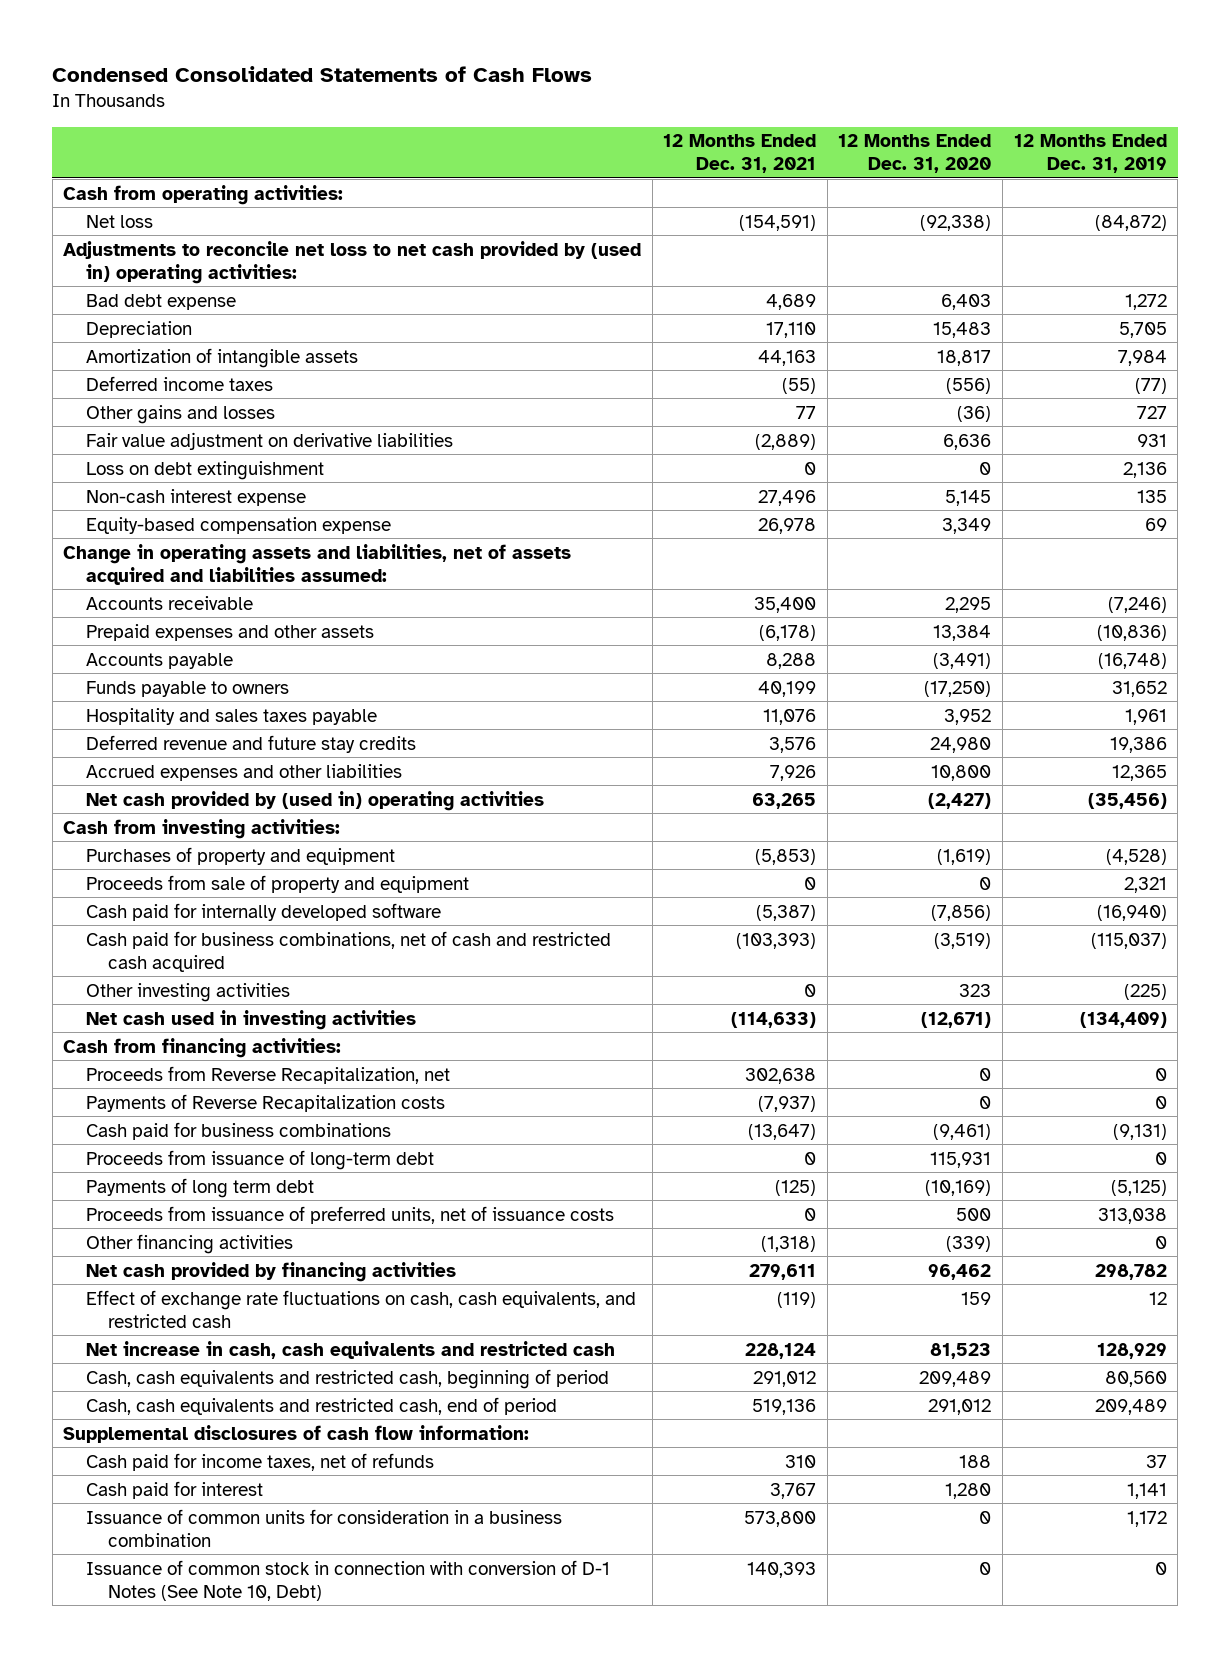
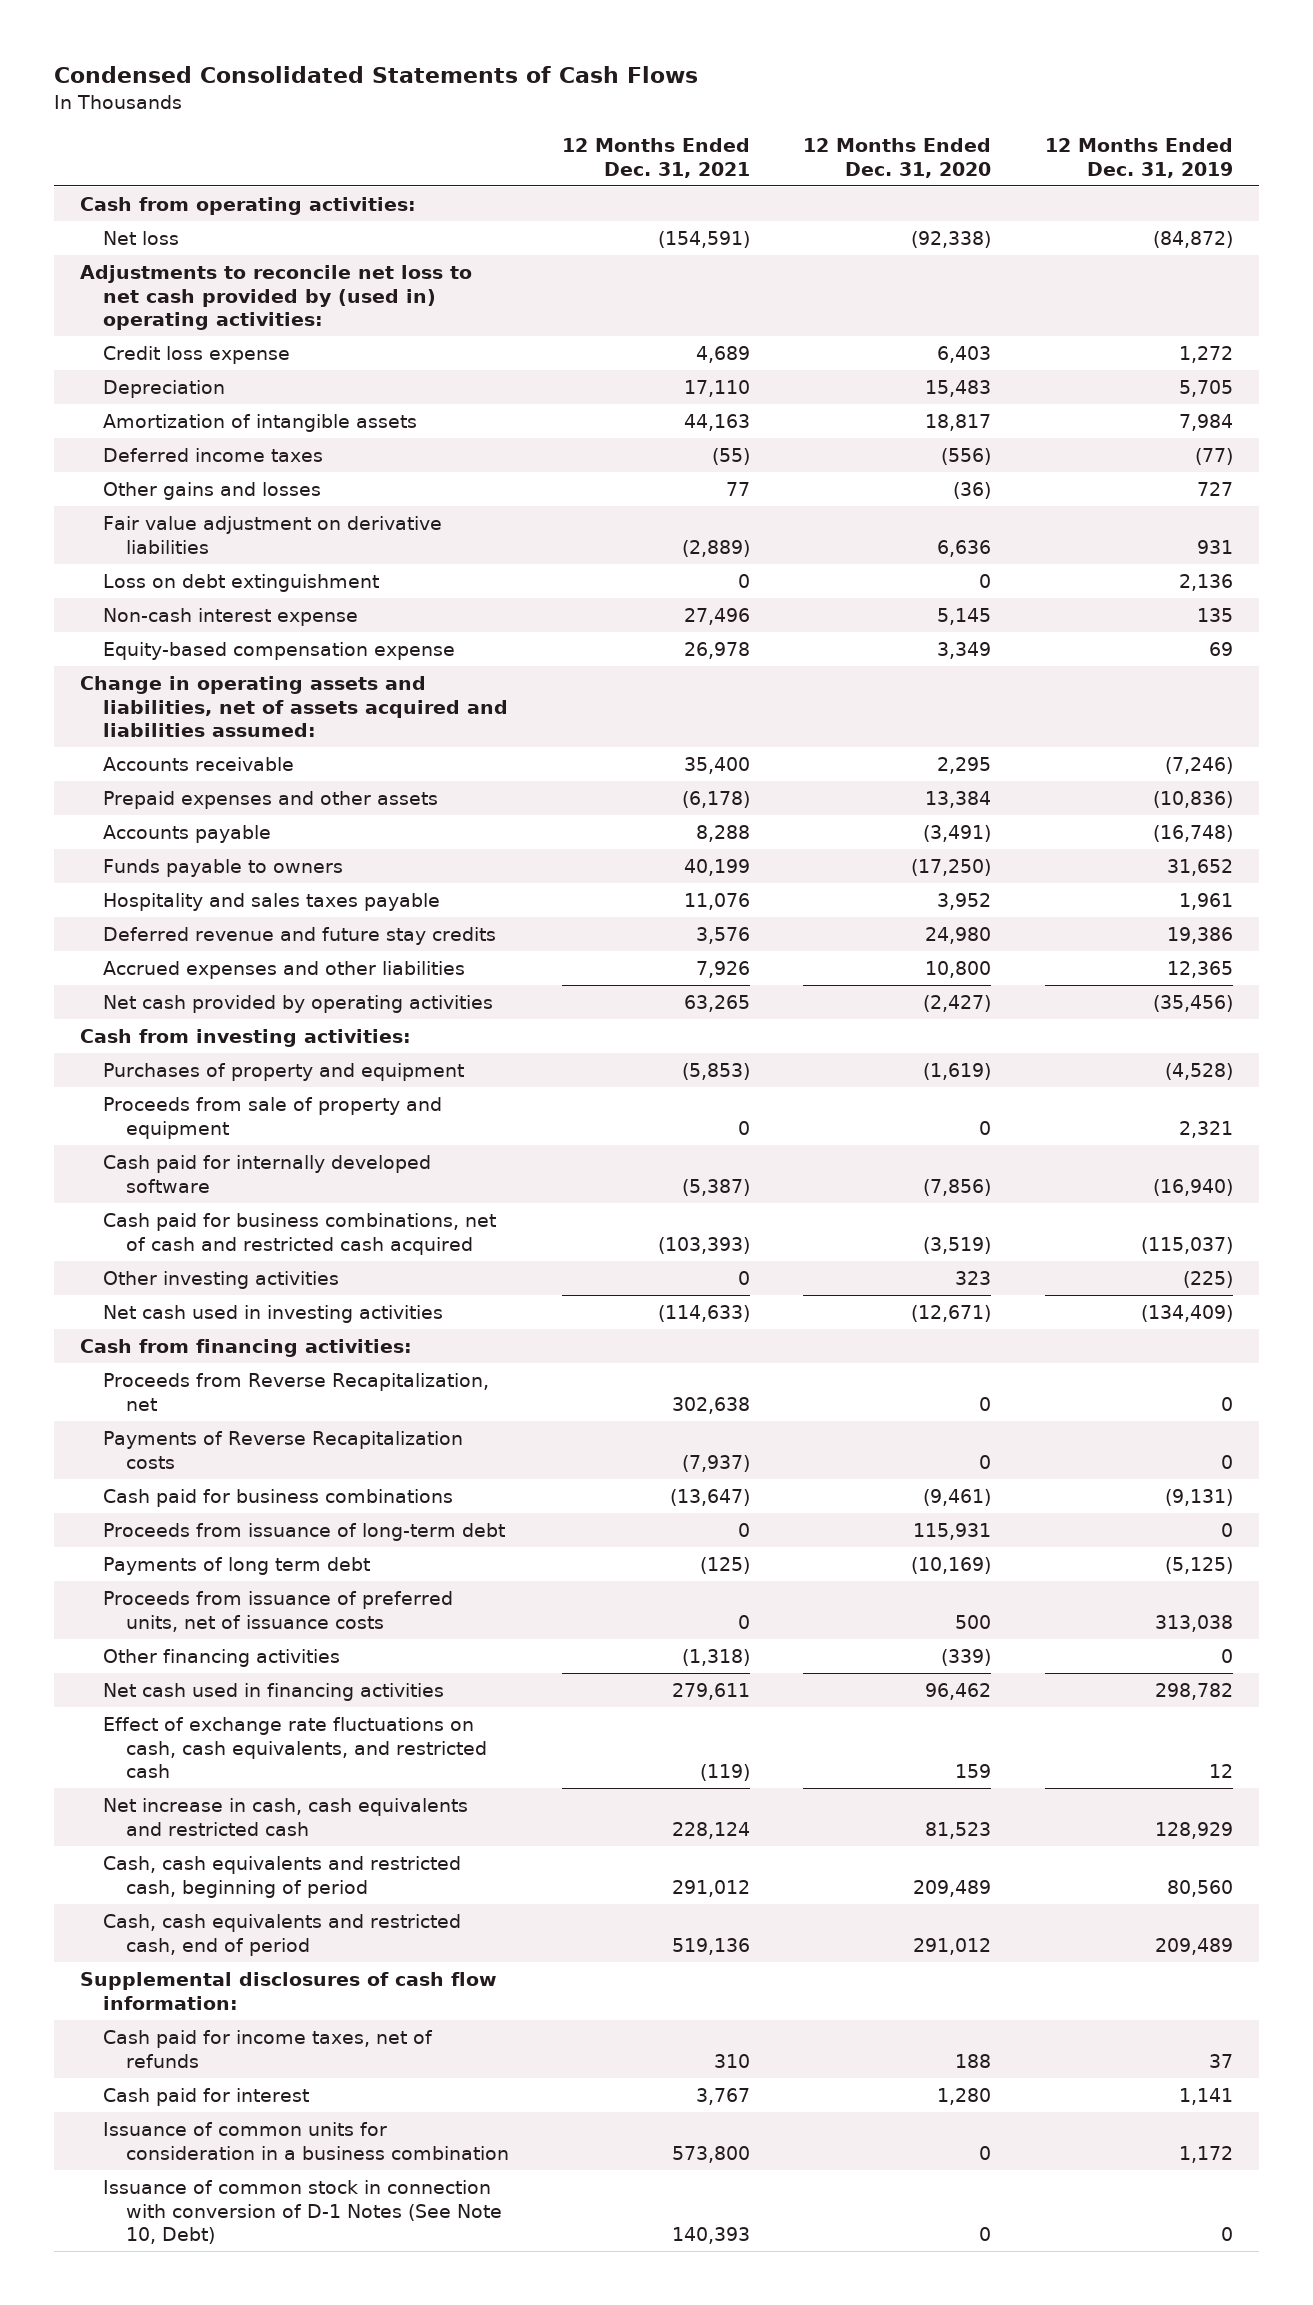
[85,293,236,310] Bad debt expense -> [103,345,291,364] Credit loss expense
[85,790,544,811] Net cash provided by (used in) operating activities -> [103,994,494,1013] Net cash provided by operating activities
[85,1261,456,1282] Net cash provided by financing activities -> [103,1682,445,1701] Net cash used in financing activities

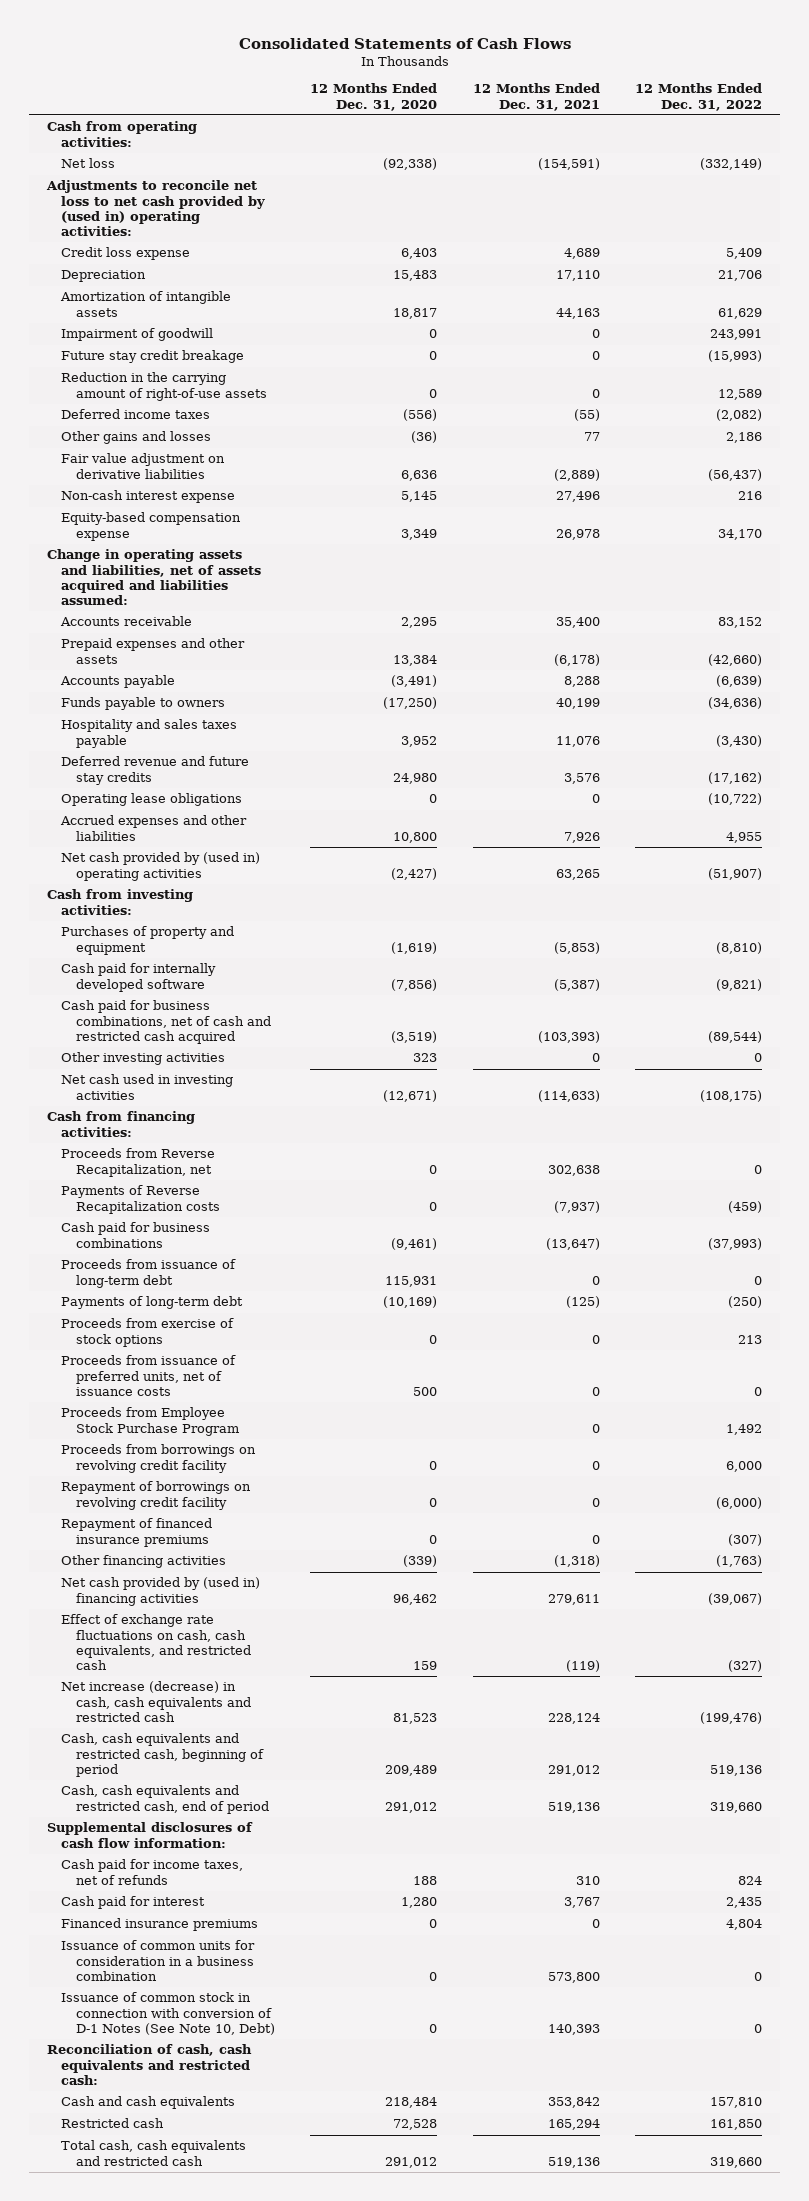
[53,66,698,84] Condensed Consolidated Statements of Cash Flows -> [238,37,571,49] Consolidated Statements of Cash Flows
[1044,138,1233,178] 12 Months Ended Dec. 31, 2019 -> none
none -> [634,83,762,111] 12 Months Ended Dec. 31, 2022
none -> [61,328,214,342] Impairment of goodwill
none -> [61,350,245,364] Future stay credit breakage
none -> [61,372,267,401] Reduction in the carrying amount of right-of-use assets
[103,573,380,592] Loss on debt extinguishment -> none
none -> [61,793,243,807] Operating lease obligations
[103,994,494,1013] Net cash provided by operating activities -> [61,852,261,881] Net cash provided by (used in) operating activities
[103,1096,443,1139] Proceeds from sale of property and equipment -> none
[103,1556,371,1575] Payments of long term debt -> [61,1296,244,1310] Payments of long-term debt
none -> [61,1318,235,1347] Proceeds from exercise of stock options
none -> [61,1407,239,1436] Proceeds from Employee Stock Purchase Program
none -> [61,1444,257,1473] Proceeds from borrowings on revolving credit facility
none -> [61,1481,252,1510] Repayment of borrowings on revolving credit facility
none -> [61,1518,213,1547] Repayment of financed insurance premiums
[103,1682,445,1701] Net cash used in financing activities -> [61,1577,261,1606] Net cash provided by (used in) financing activities
[103,1797,469,1836] Net increase in cash, cash equivalents and restricted cash -> [61,1681,251,1722] Net increase (decrease) in cash, cash equivalents and restricted cash
none -> [61,1918,259,1932] Financed insurance premiums
none -> [47,2044,253,2085] Reconciliation of cash, cash equivalents and restricted cash:
none -> [61,2096,236,2110] Cash and cash equivalents
none -> [61,2118,165,2129] Restricted cash
none -> [61,2140,247,2166] Total cash, cash equivalents and restricted cash

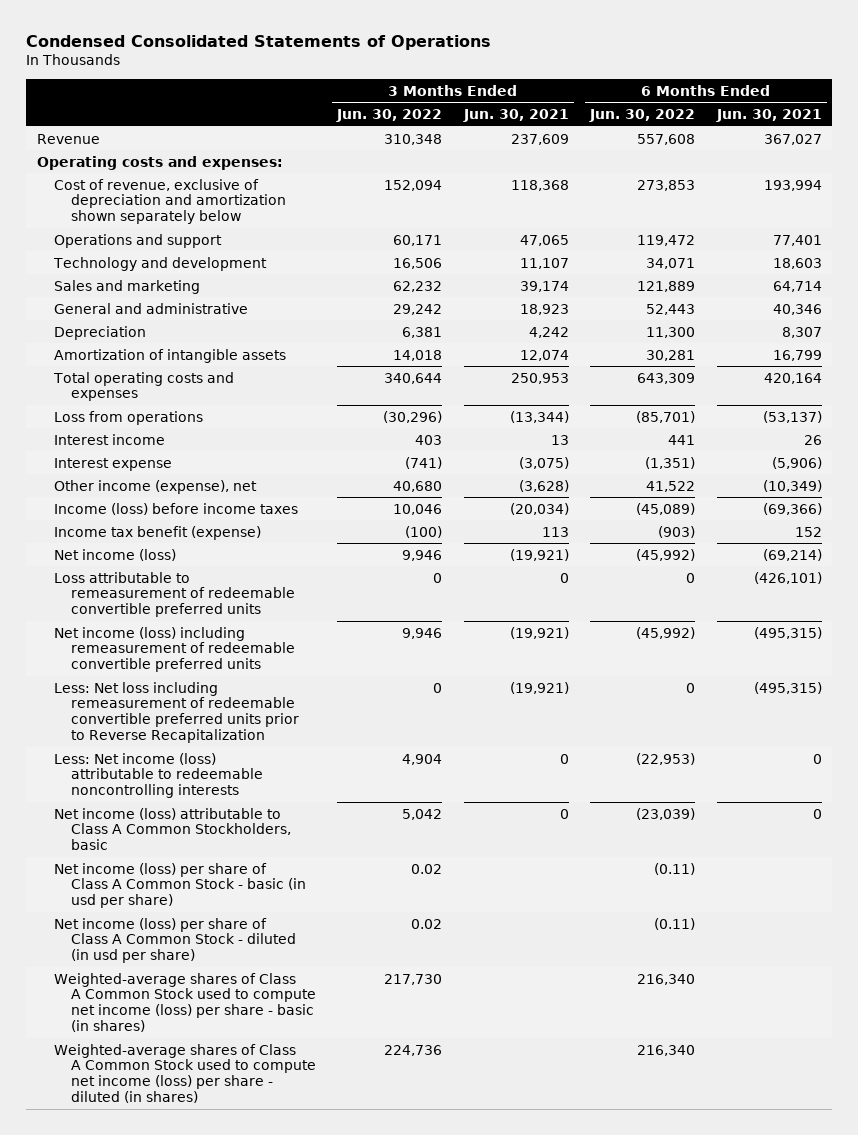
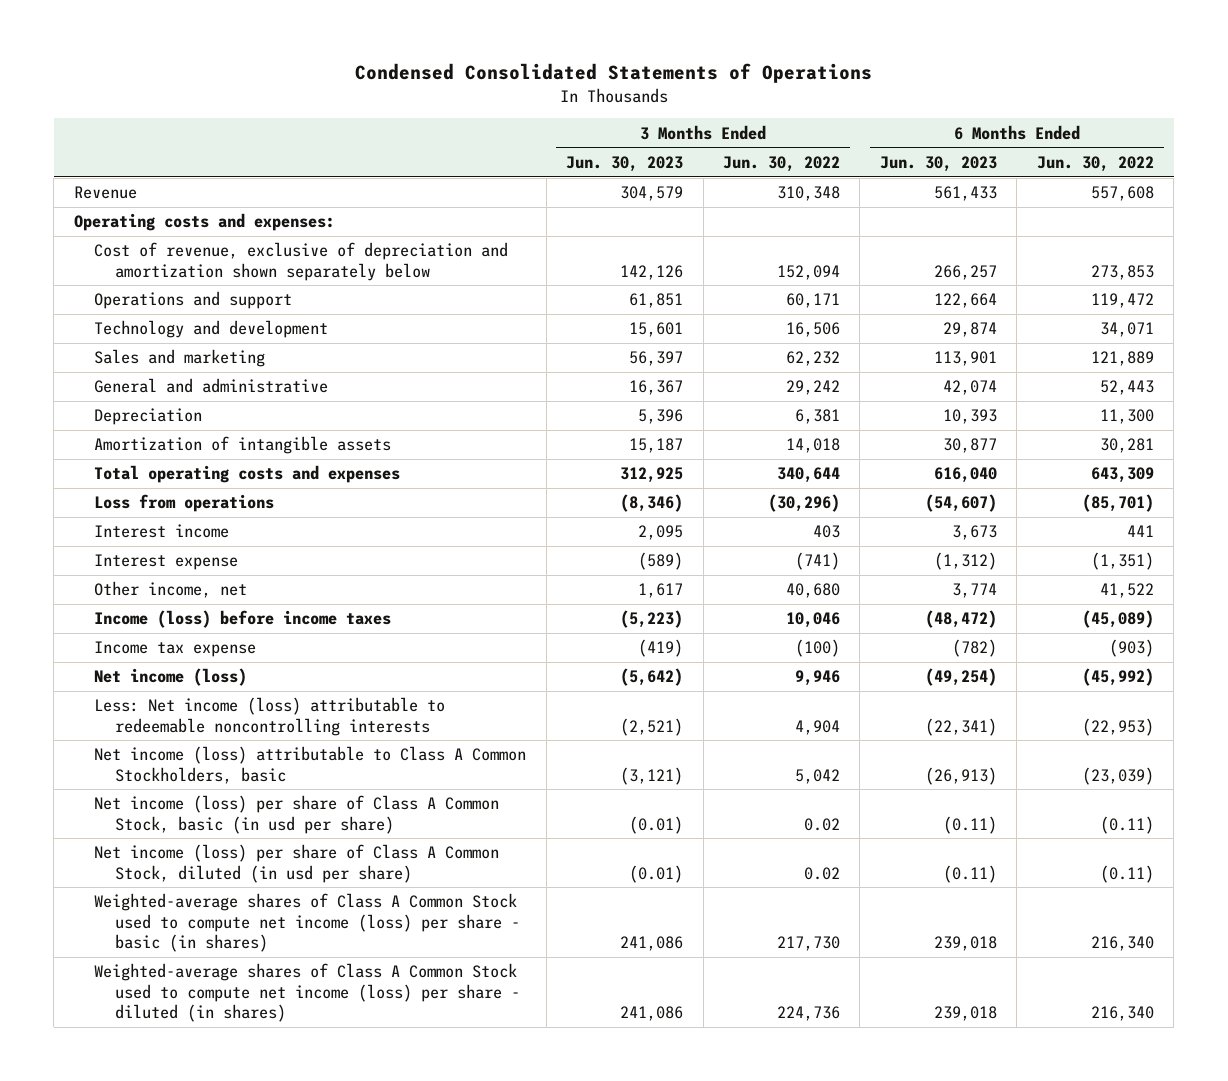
[462,108,569,122] Jun. 30, 2021 -> none
[715,108,822,122] Jun. 30, 2021 -> none
none -> [566,156,684,173] Jun. 30, 2023
none -> [879,156,997,173] Jun. 30, 2023
[53,479,257,494] Other income (expense), net -> [94,581,248,599] Other income, net
[53,525,261,540] Income tax benefit (expense) -> [94,641,257,658] Income tax expense
[53,571,295,618] Loss attributable to remeasurement of redeemable convertible preferred units -> none
[53,626,295,673] Net income (loss) including remeasurement of redeemable convertible preferred units -> none
[53,681,299,744] Less: Net loss including remeasurement of redeemable convertible preferred units prior to Reverse Recapitalization -> none
[53,862,306,909] Net income (loss) per share of Class A Common Stock - basic (in usd per share) -> [94,795,500,834] Net income (loss) per share of Class A Common Stock, basic (in usd per share)
[53,917,296,964] Net income (loss) per share of Class A Common Stock - diluted (in usd per share) -> [94,844,500,883] Net income (loss) per share of Class A Common Stock, diluted (in usd per share)

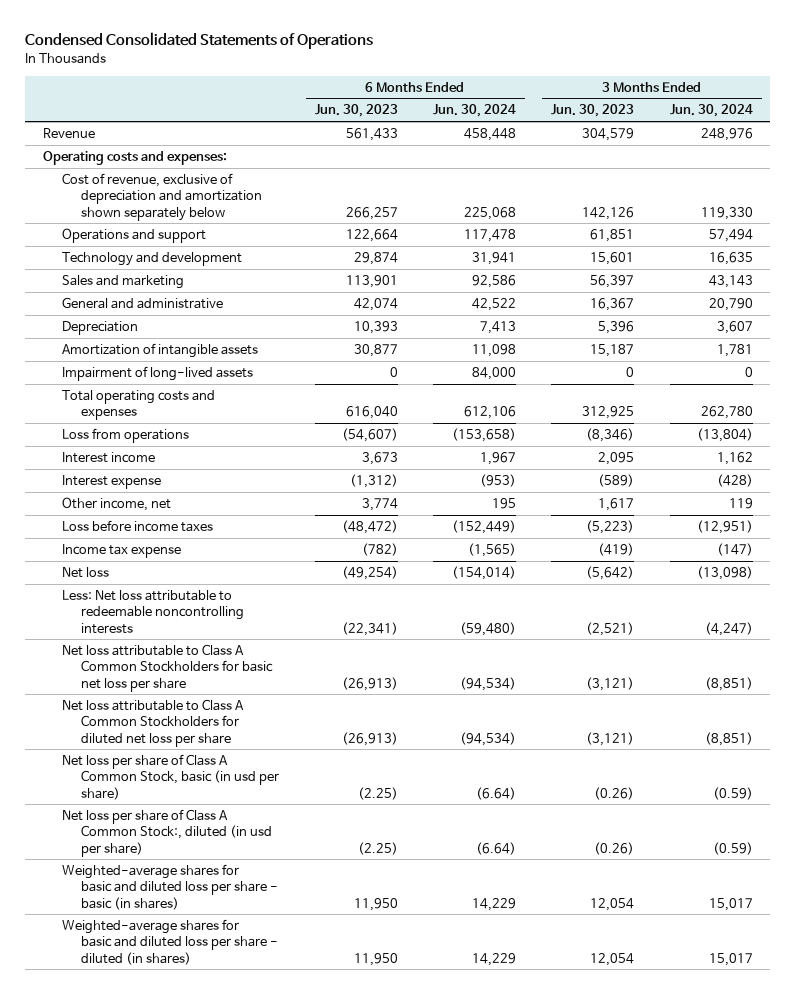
[723,156,841,173] Jun. 30, 2022 -> none
[1036,156,1154,173] Jun. 30, 2022 -> none
none -> [432,104,516,118] Jun. 30, 2024
none -> [669,104,753,118] Jun. 30, 2024
none -> [62,365,254,381] Impairment of long-lived assets
[94,610,392,629] Income (loss) before income taxes -> [62,519,214,532] Loss before income taxes
[94,668,248,687] Net income (loss) -> [62,566,110,578] Net loss
[94,697,446,736] Less: Net income (loss) attributable to redeemable noncontrolling interests -> [62,589,245,634] Less: Net loss attributable to redeemable noncontrolling interests
[94,746,527,784] Net income (loss) attributable to Class A Common Stockholders, basic -> [62,643,274,692] Net loss attributable to Class A Common Stockholders for basic net loss per share
none -> [62,698,245,747] Net loss attributable to Class A Common Stockholders for diluted net loss per share
[94,795,500,834] Net income (loss) per share of Class A Common Stock, basic (in usd per share) -> [62,753,280,800] Net loss per share of Class A Common Stock, basic (in usd per share)
[629,815,684,834] (0.01) -> [594,786,635,800] (0.26)
[942,815,997,834] (0.11) -> [357,786,398,800] (2.25)
[94,844,500,883] Net income (loss) per share of Class A Common Stock, diluted (in usd per share) -> [62,808,273,857] Net loss per share of Class A Common Stock:, diluted (in usd per share)
[629,864,684,883] (0.01) -> [594,841,635,855] (0.26)
[942,864,997,883] (0.11) -> [357,841,398,855] (2.25)
[94,893,520,952] Weighted-average shares of Class A Common Stock used to compute net income (loss) per share - basic (in shares) -> [62,863,279,910] Weighted-average shares for basic and diluted loss per share - basic (in shares)
[620,935,684,951] 241,086 -> [590,897,635,911] 12,054
[933,935,997,951] 239,018 -> [353,897,398,911] 11,950
[94,963,520,1022] Weighted-average shares of Class A Common Stock used to compute net income (loss) per share - diluted (in shares) -> [62,918,279,965] Weighted-average shares for basic and diluted loss per share - diluted (in shares)
[620,1005,684,1021] 241,086 -> [590,952,635,966] 12,054
[933,1005,997,1021] 239,018 -> [353,952,398,966] 11,950

